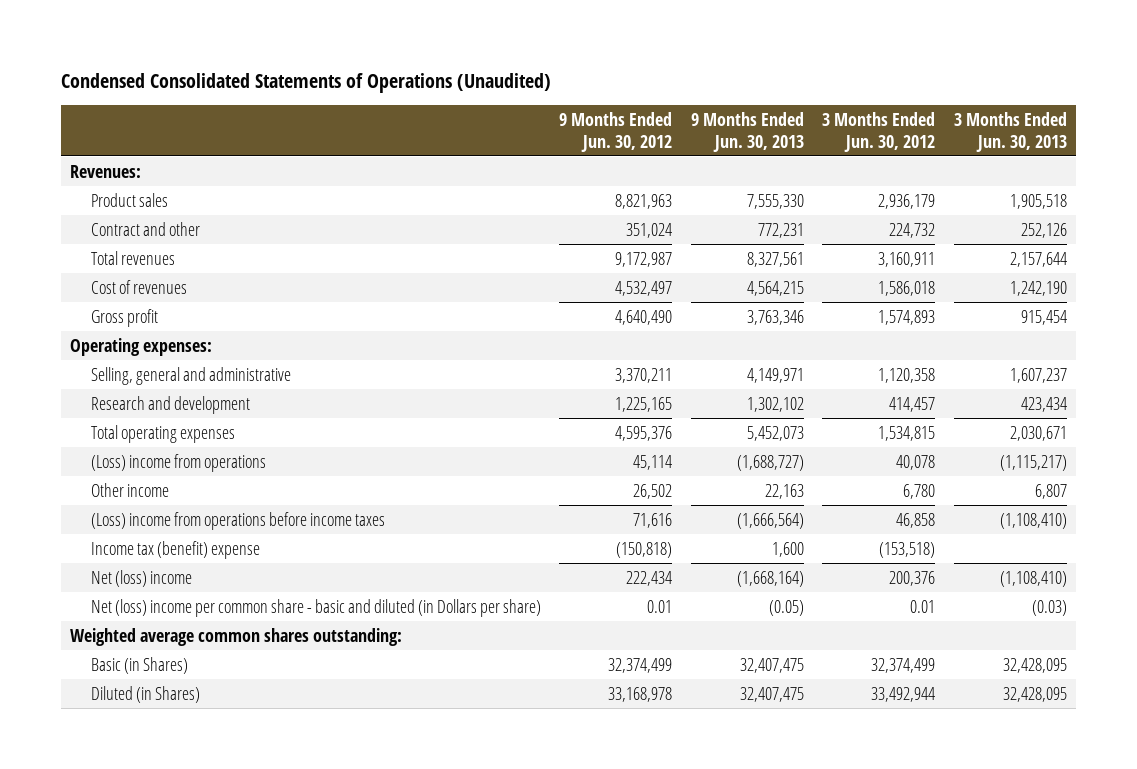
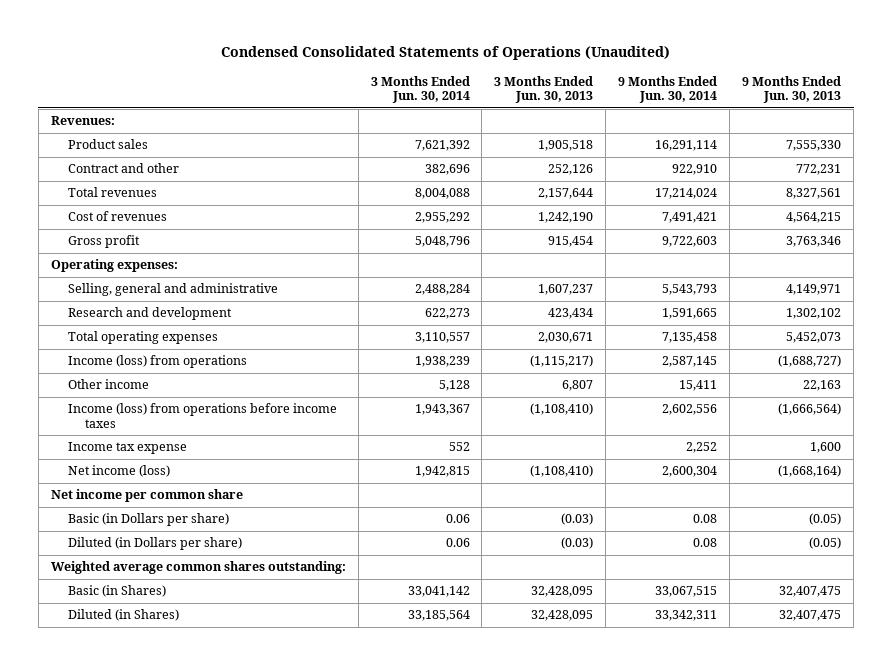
[559,112,673,152] 9 Months Ended Jun. 30, 2012 -> none
[822,112,936,152] 3 Months Ended Jun. 30, 2012 -> none
none -> [370,75,470,104] 3 Months Ended Jun. 30, 2014
none -> [618,75,718,104] 9 Months Ended Jun. 30, 2014
[90,453,266,472] (Loss) income from operations -> [68,355,248,369] Income (loss) from operations
[90,598,541,617] Net (loss) income per common share - basic and diluted (in Dollars per share) -> none
[90,511,385,530] (Loss) income from operations before income taxes -> [68,403,338,428] Income (loss) from operations before income taxes
[90,540,260,559] Income tax (benefit) expense -> [68,442,188,455] Income tax expense
[90,569,192,587] Net (loss) income -> [68,465,171,478] Net income (loss)
none -> [50,489,243,503] Net income per common share
none -> [68,513,230,527] Basic (in Dollars per share)
none -> [68,537,243,551] Diluted (in Dollars per share)

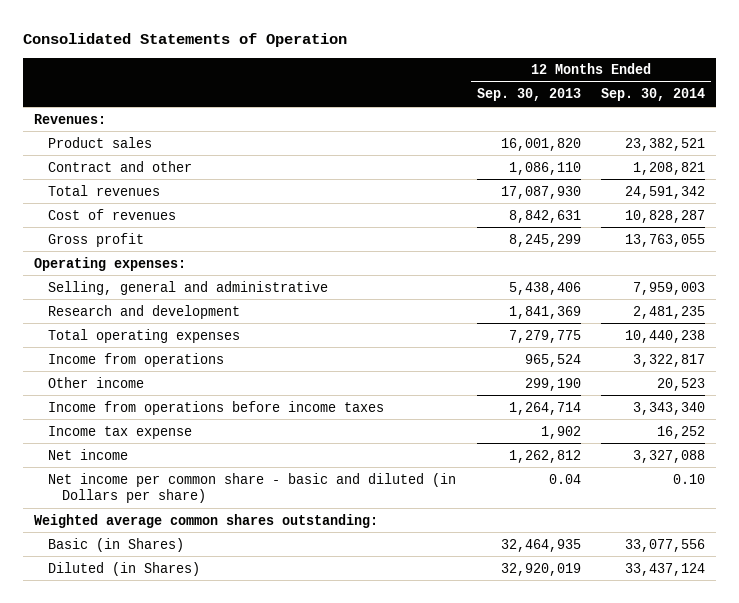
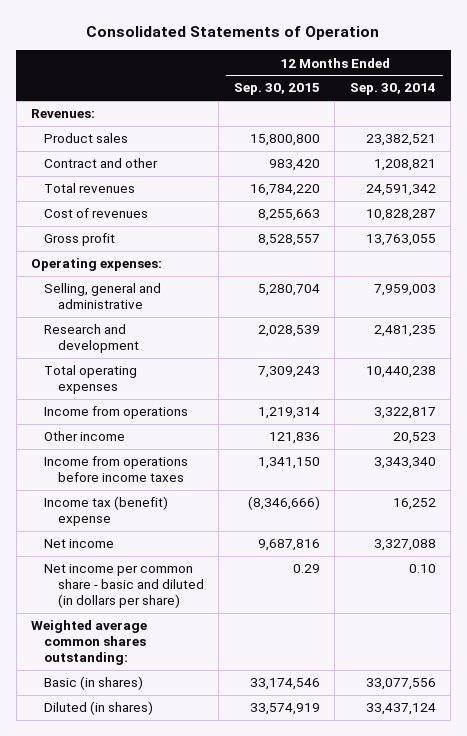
[476,88,581,102] Sep. 30, 2013 -> none
none -> [233,83,320,96] Sep. 30, 2015
[47,425,192,439] Income tax expense -> [44,496,169,527] Income tax (benefit) expense
[47,472,456,503] Net income per common share - basic and diluted (in Dollars per share) -> [44,564,204,608] Net income per common share - basic and diluted (in dollars per share)
[47,537,184,552] Basic (in Shares) -> [44,676,144,691] Basic (in shares)
[47,561,200,576] Diluted (in Shares) -> [44,701,154,716] Diluted (in shares)

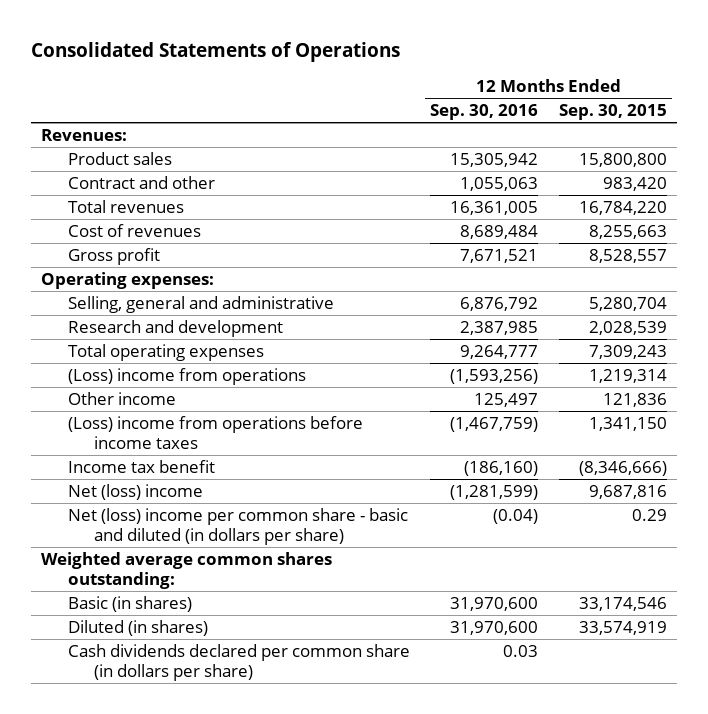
[86,25,380,40] Consolidated Statements of Operation -> [31,42,401,63] Consolidated Statements of Operations
[349,83,436,96] Sep. 30, 2014 -> none
none -> [430,104,539,121] Sep. 30, 2016
[44,406,189,420] Income from operations -> [67,368,306,386] (Loss) income from operations
[44,456,189,483] Income from operations before income taxes -> [67,416,363,449] (Loss) income from operations before income taxes
[44,496,169,527] Income tax (benefit) expense -> [67,460,215,474] Income tax benefit
[44,539,115,549] Net income -> [67,484,203,501] Net (loss) income
[44,564,204,608] Net income per common share - basic and diluted (in dollars per share) -> [67,508,408,545] Net (loss) income per common share - basic and diluted (in dollars per share)
none -> [67,644,410,681] Cash dividends declared per common share (in dollars per share)

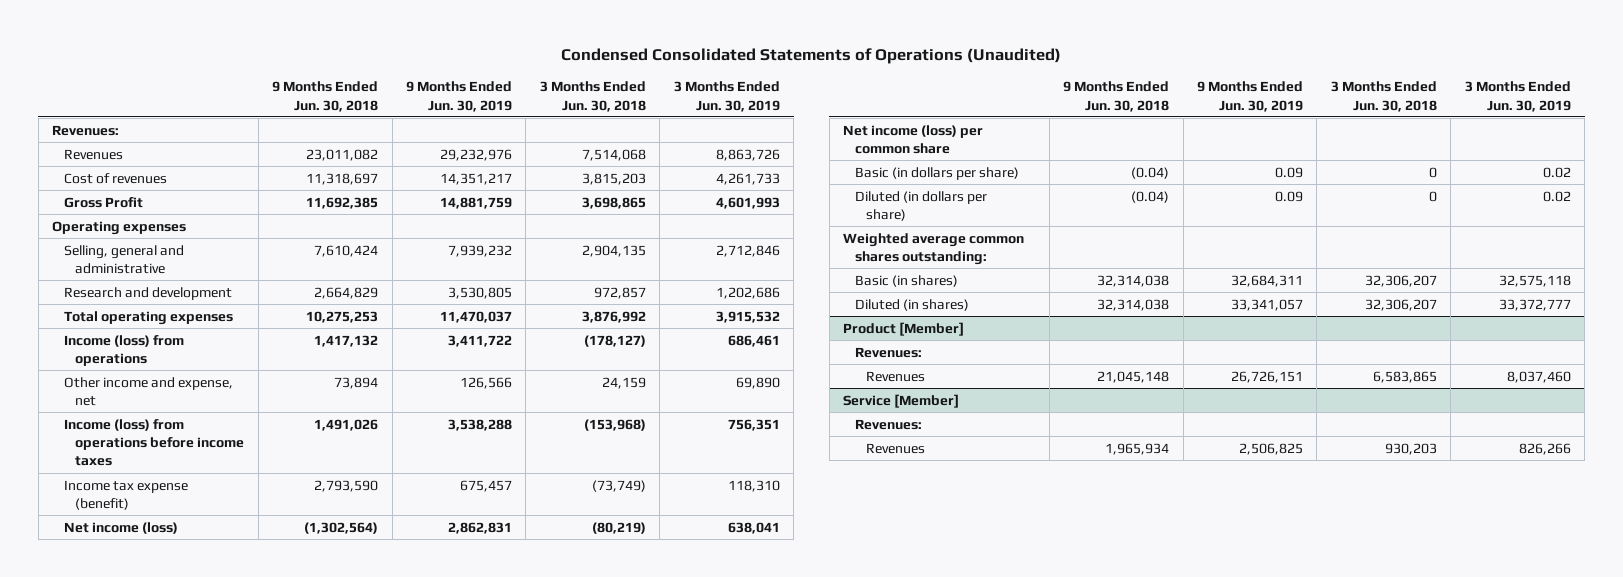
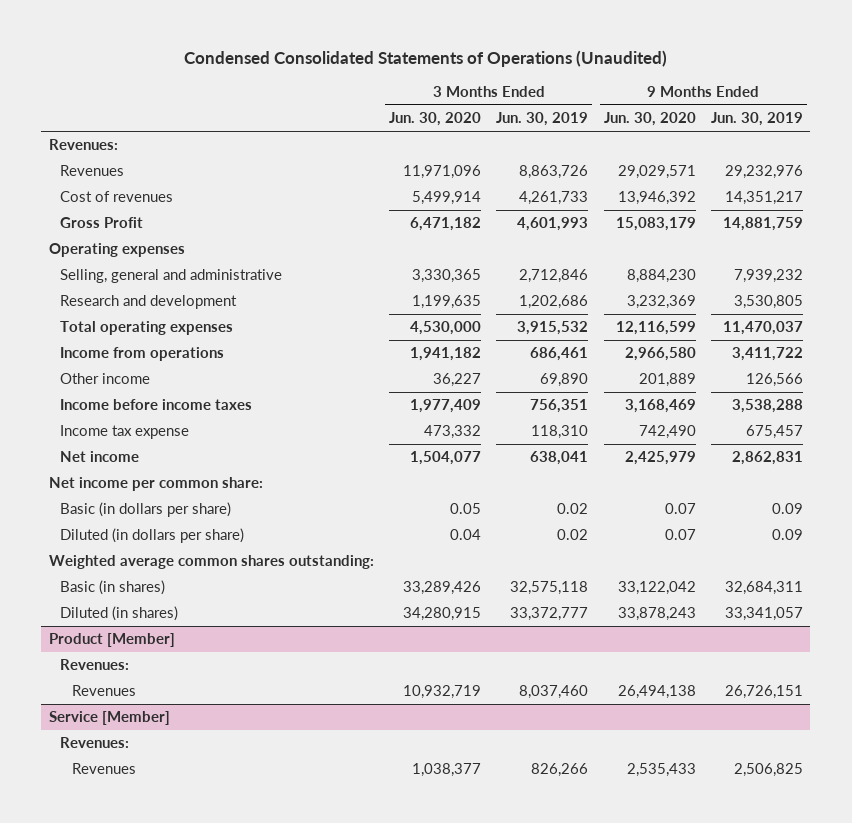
[272,81,379,112] 9 Months Ended Jun. 30, 2018 -> none
[539,81,646,112] 3 Months Ended Jun. 30, 2018 -> none
none -> [389,112,482,127] Jun. 30, 2020
none -> [603,112,696,127] Jun. 30, 2020
[63,334,184,367] Income (loss) from operations -> [60,347,225,362] Income from operations
[63,376,233,407] Other income and expense, net -> [60,373,151,385] Other income
[63,418,245,467] Income (loss) from operations before income taxes -> [60,399,253,411] Income before income taxes
[63,479,188,511] Income tax expense (benefit) -> [60,425,190,440] Income tax expense
[63,521,178,534] Net income (loss) -> [60,451,140,463] Net income
[843,124,984,155] Net income (loss) per common share -> [48,477,263,492] Net income per common share:

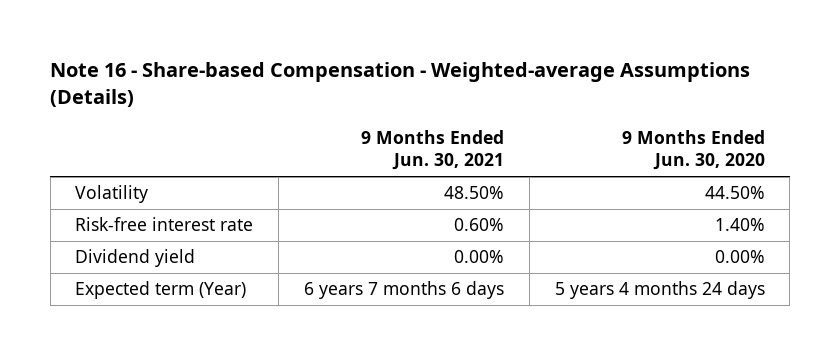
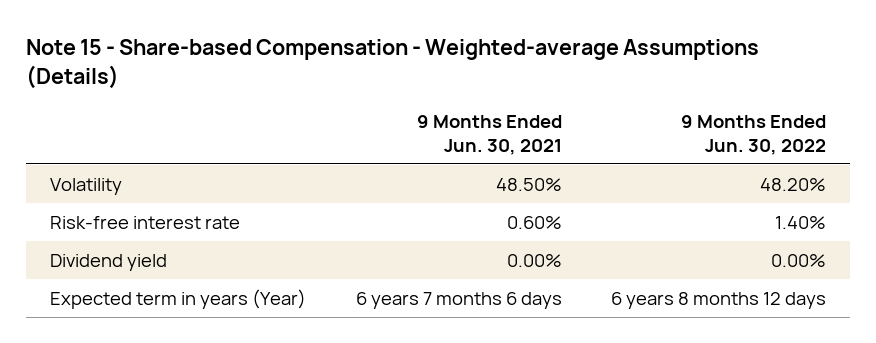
[50,62,751,108] Note 16 - Share-based Compensation - Weighted-average Assumptions (Details) -> [25,38,759,89] Note 15 - Share-based Compensation - Weighted-average Assumptions (Details)
[621,130,765,171] 9 Months Ended Jun. 30, 2020 -> none
none -> [680,115,826,155] 9 Months Ended Jun. 30, 2022
[75,281,247,300] Expected term (Year) -> [50,288,307,309] Expected term in years (Year)

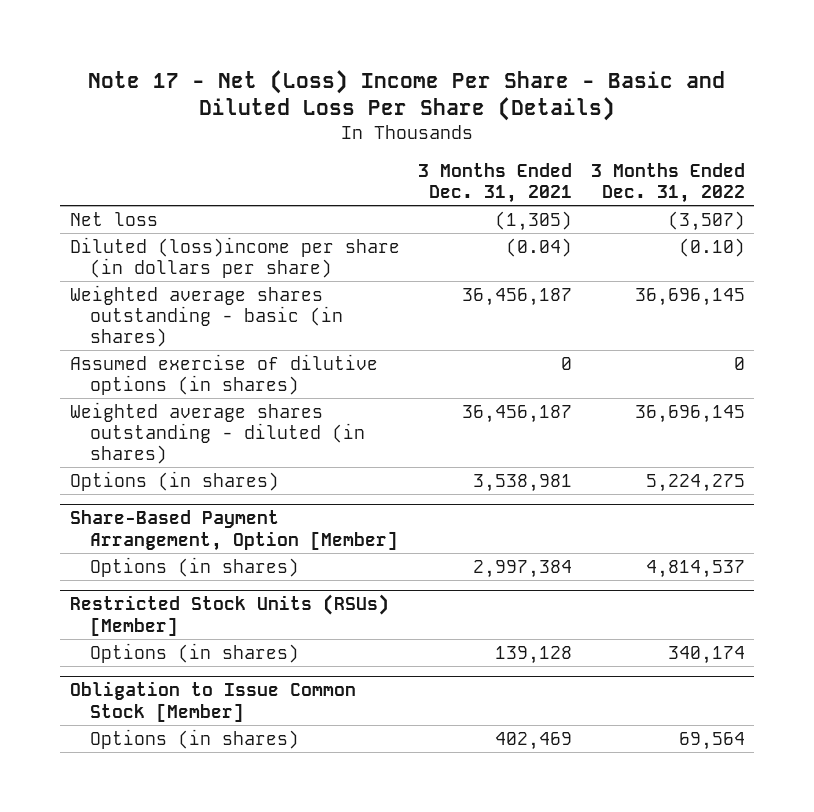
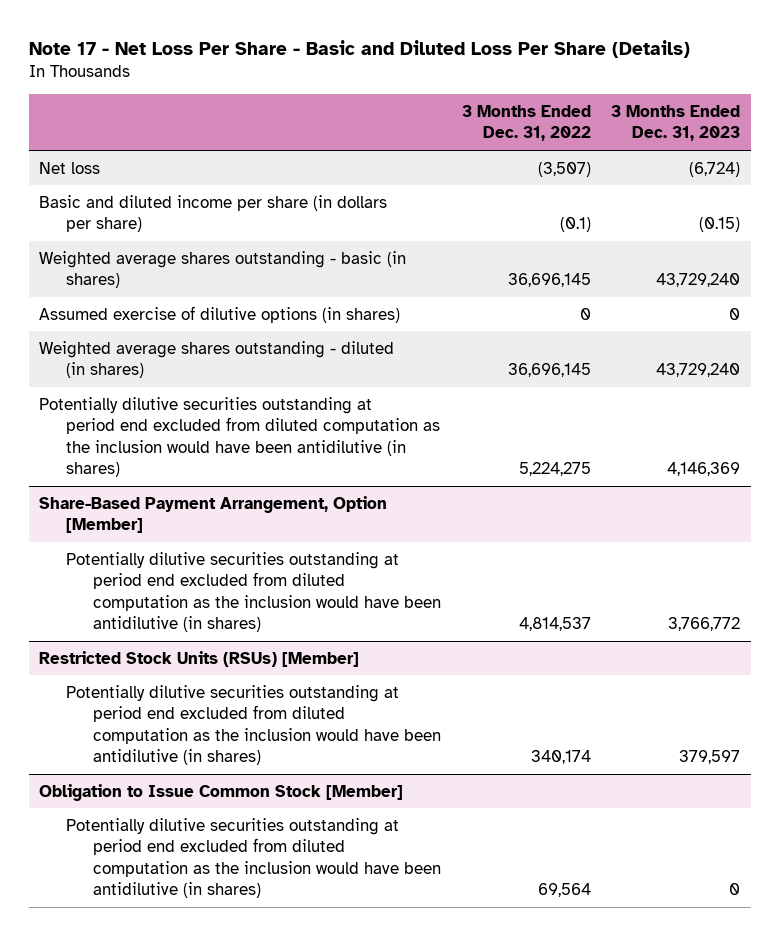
[88,69,726,122] Note 17 - Net (Loss) Income Per Share - Basic and Diluted Loss Per Share (Details) -> [28,39,690,58] Note 17 - Net Loss Per Share - Basic and Diluted Loss Per Share (Details)
[418,162,573,203] 3 Months Ended Dec. 31, 2021 -> none
none -> [611,104,741,142] 3 Months Ended Dec. 31, 2023
[69,236,400,278] Diluted (loss)income per share (in dollars per share) -> [39,194,388,233] Basic and diluted income per share (in dollars per share)
[678,237,745,257] (0.10) -> [559,217,591,233] (0.1)
[69,470,279,491] Options (in shares) -> [39,396,441,478] Potentially dilutive securities outstanding at period end excluded from diluted computation as the inclusion would have been antidilutive (in shares)
[90,556,300,577] Options (in shares) -> [66,551,441,633] Potentially dilutive securities outstanding at period end excluded from diluted computation as the inclusion would have been antidilutive (in shares)
[90,642,300,663] Options (in shares) -> [66,684,441,766] Potentially dilutive securities outstanding at period end excluded from diluted computation as the inclusion would have been antidilutive (in shares)
[90,728,300,749] Options (in shares) -> [66,817,441,899] Potentially dilutive securities outstanding at period end excluded from diluted computation as the inclusion would have been antidilutive (in shares)

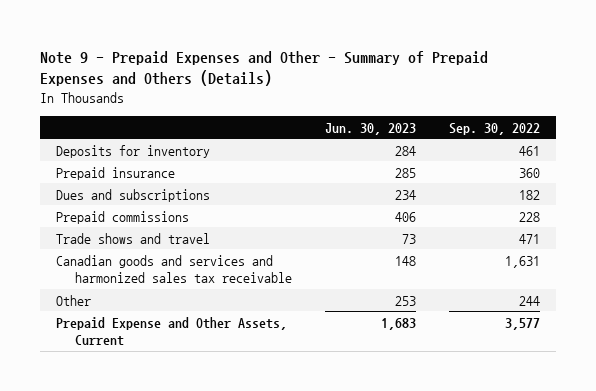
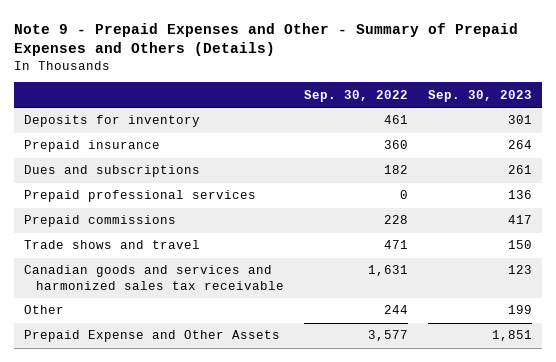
[324,122,416,135] Jun. 30, 2023 -> none
none -> [427,89,532,102] Sep. 30, 2023
none -> [24,190,257,203] Prepaid professional services
[56,316,288,347] Prepaid Expense and Other Assets, Current -> [24,330,281,343] Prepaid Expense and Other Assets

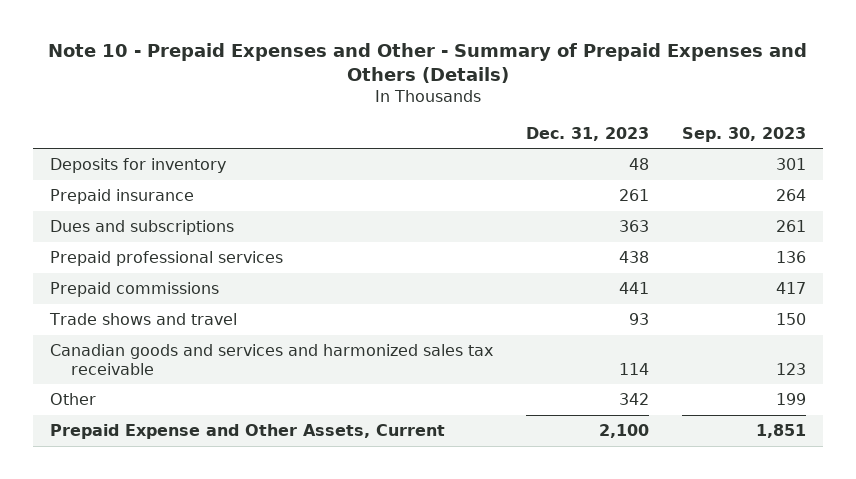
[14,22,519,57] Note 9 - Prepaid Expenses and Other - Summary of Prepaid Expenses and Others (Details) -> [48,43,808,84] Note 10 - Prepaid Expenses and Other - Summary of Prepaid Expenses and Others (Details)
[303,89,408,102] Sep. 30, 2022 -> none
none -> [526,126,650,141] Dec. 31, 2023
[24,330,281,343] Prepaid Expense and Other Assets -> [49,424,445,440] Prepaid Expense and Other Assets, Current

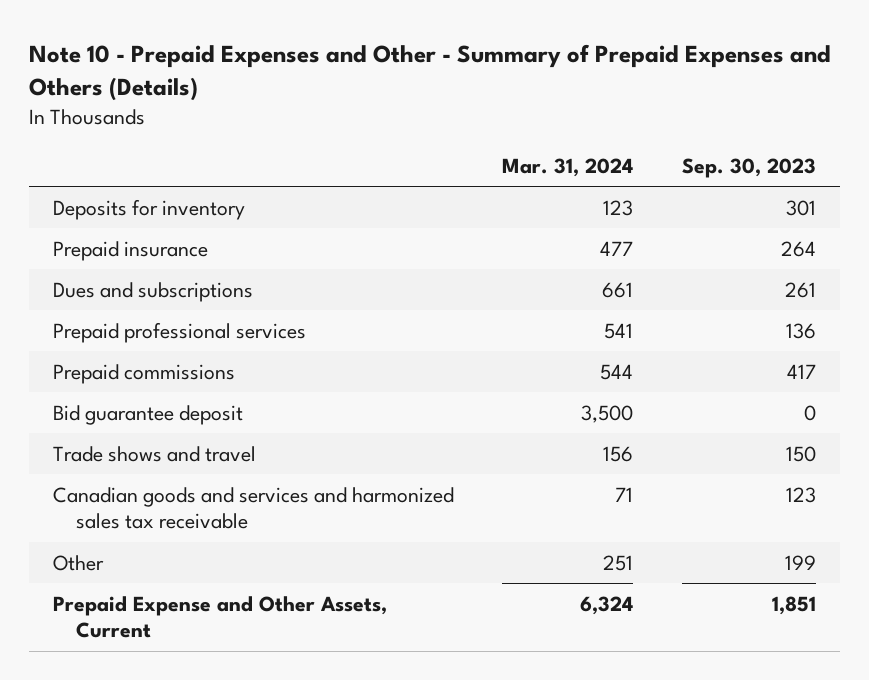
[526,126,650,141] Dec. 31, 2023 -> none
none -> [502,157,634,177] Mar. 31, 2024
none -> [53,404,244,425] Bid guarantee deposit

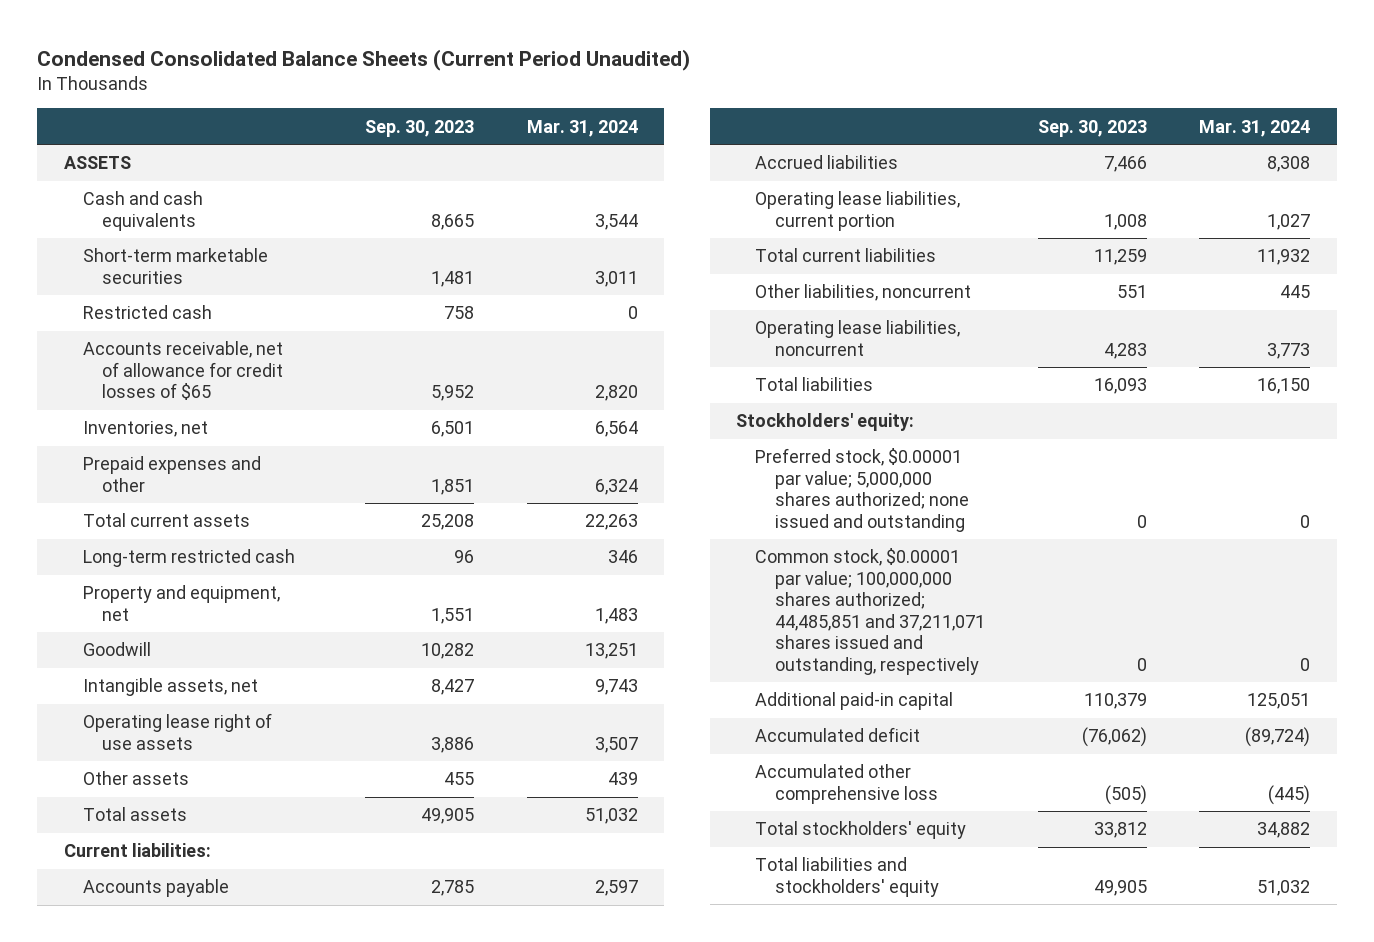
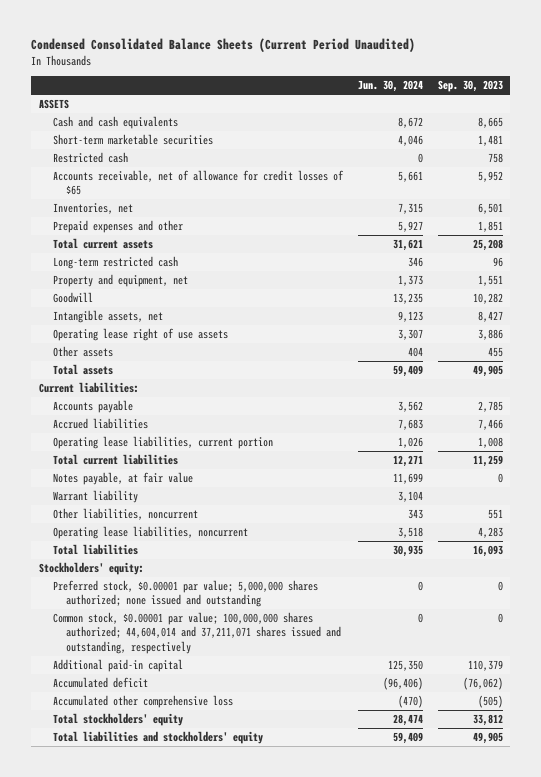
[526,119,638,137] Mar. 31, 2024 -> none
none -> [357,80,423,93] Jun. 30, 2024
none -> [52,472,193,486] Notes payable, at fair value
none -> [52,490,138,504] Warrant liability
[755,548,985,675] Common stock, $0.00001 par value; 100,000,000 shares authorized; 44,485,851 and 37,211,071 shares issued and outstanding, respectively -> [52,612,342,654] Common stock, $0.00001 par value; 100,000,000 shares authorized; 44,604,014 and 37,211,071 shares issued and outstanding, respectively

